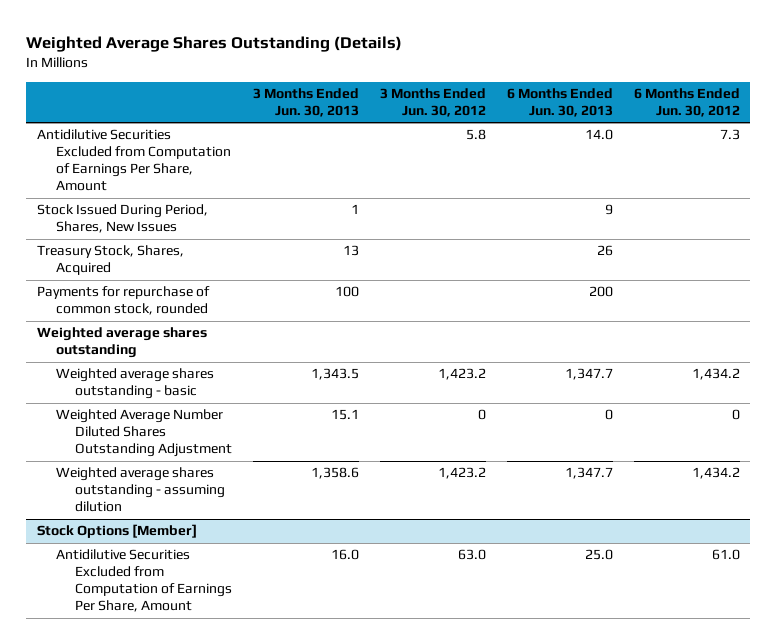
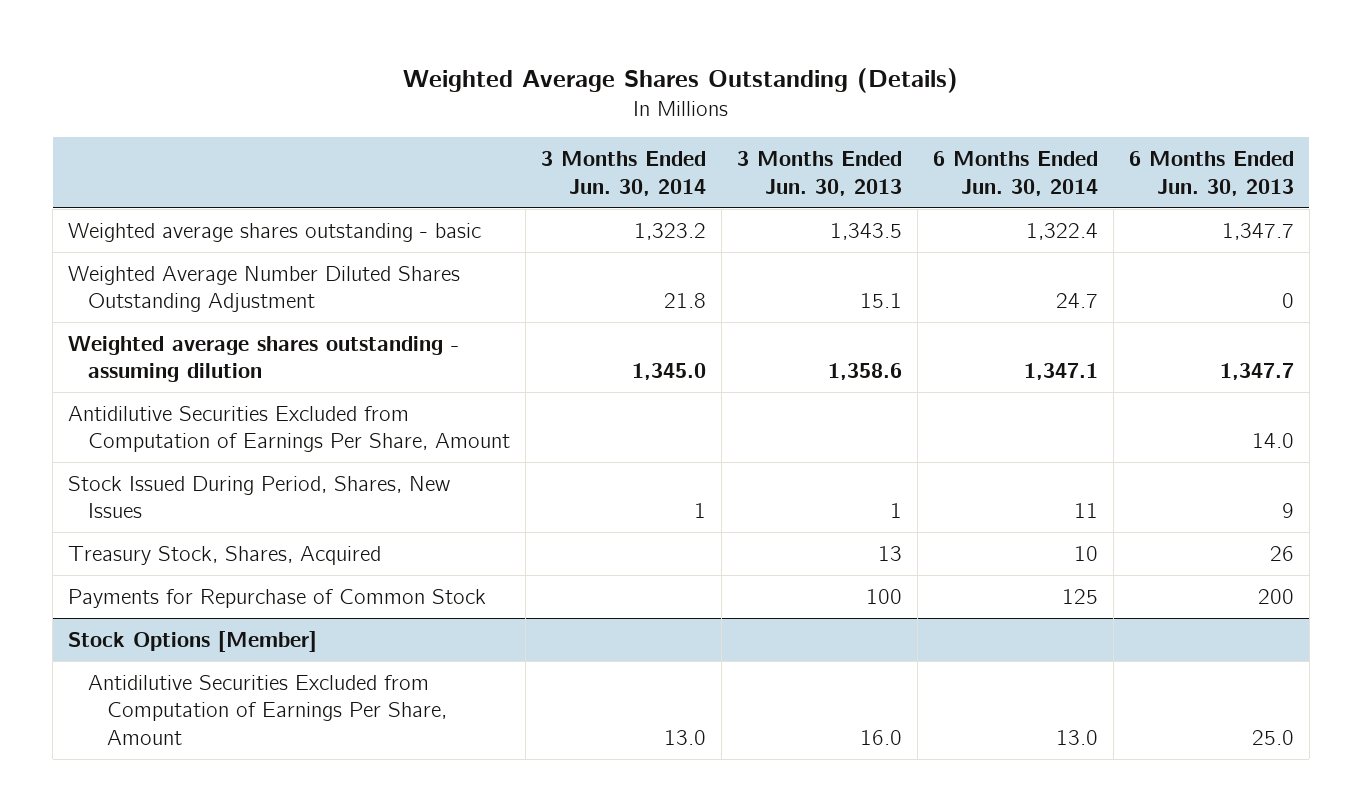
[380,88,487,118] 3 Months Ended Jun. 30, 2012 -> none
[634,88,741,118] 6 Months Ended Jun. 30, 2012 -> none
none -> [540,151,706,196] 3 Months Ended Jun. 30, 2014
none -> [932,151,1098,196] 6 Months Ended Jun. 30, 2014
[36,286,210,316] Payments for repurchase of common stock, rounded -> none
[36,327,207,359] Weighted average shares outstanding -> none
[36,129,231,192] Antidilutive Securities Excluded from Computation of Earnings Per Share, Amount -> [68,405,510,453] Antidilutive Securities Excluded from Computation of Earnings Per Share, Amount
[36,204,208,234] Stock Issued During Period, Shares, New Issues -> [68,475,451,519] Stock Issued During Period, Shares, New Issues
[36,245,184,276] Treasury Stock, Shares, Acquired -> [68,545,382,565] Treasury Stock, Shares, Acquired
none -> [68,588,487,608] Payments for Repurchase of Common Stock

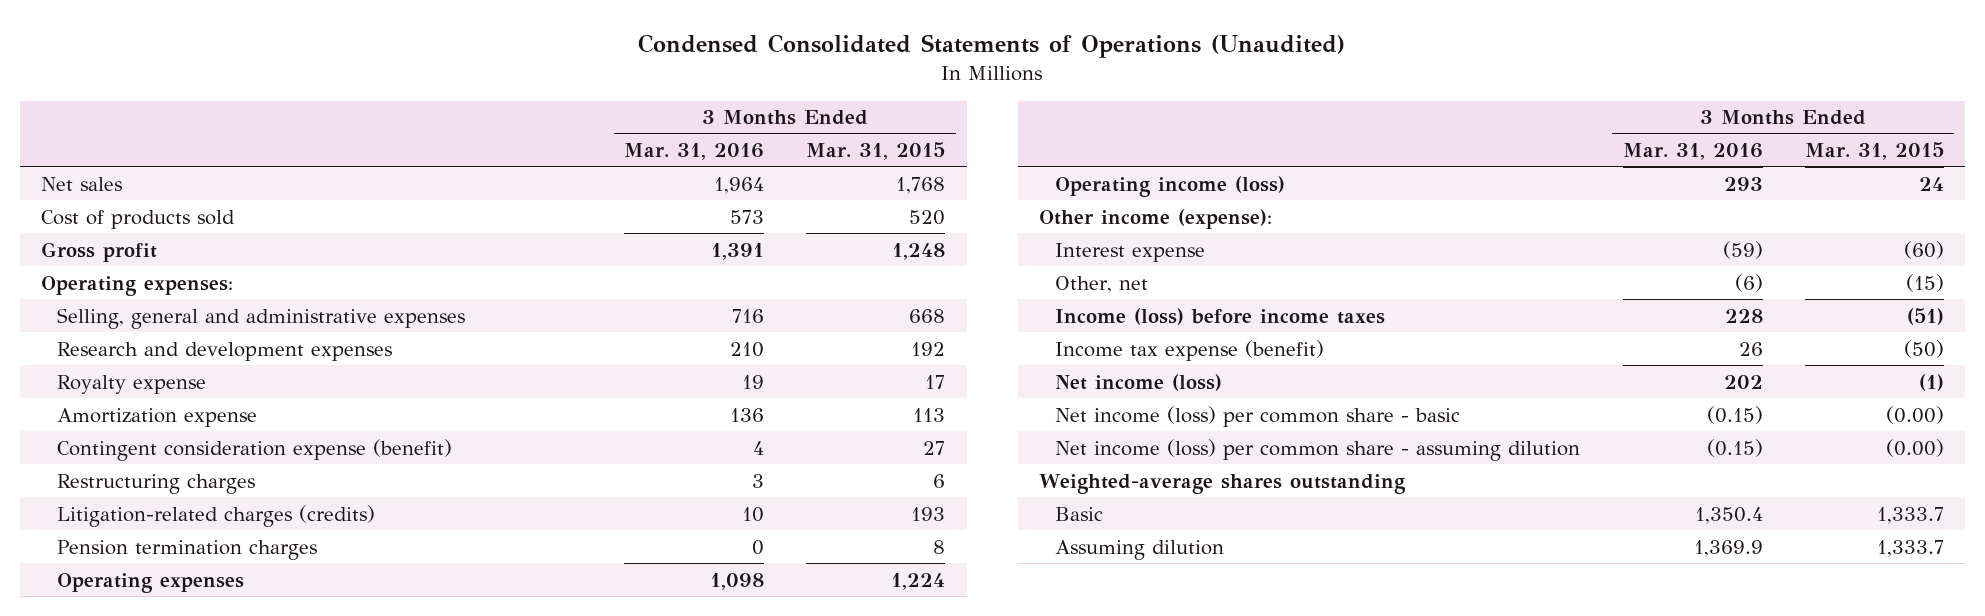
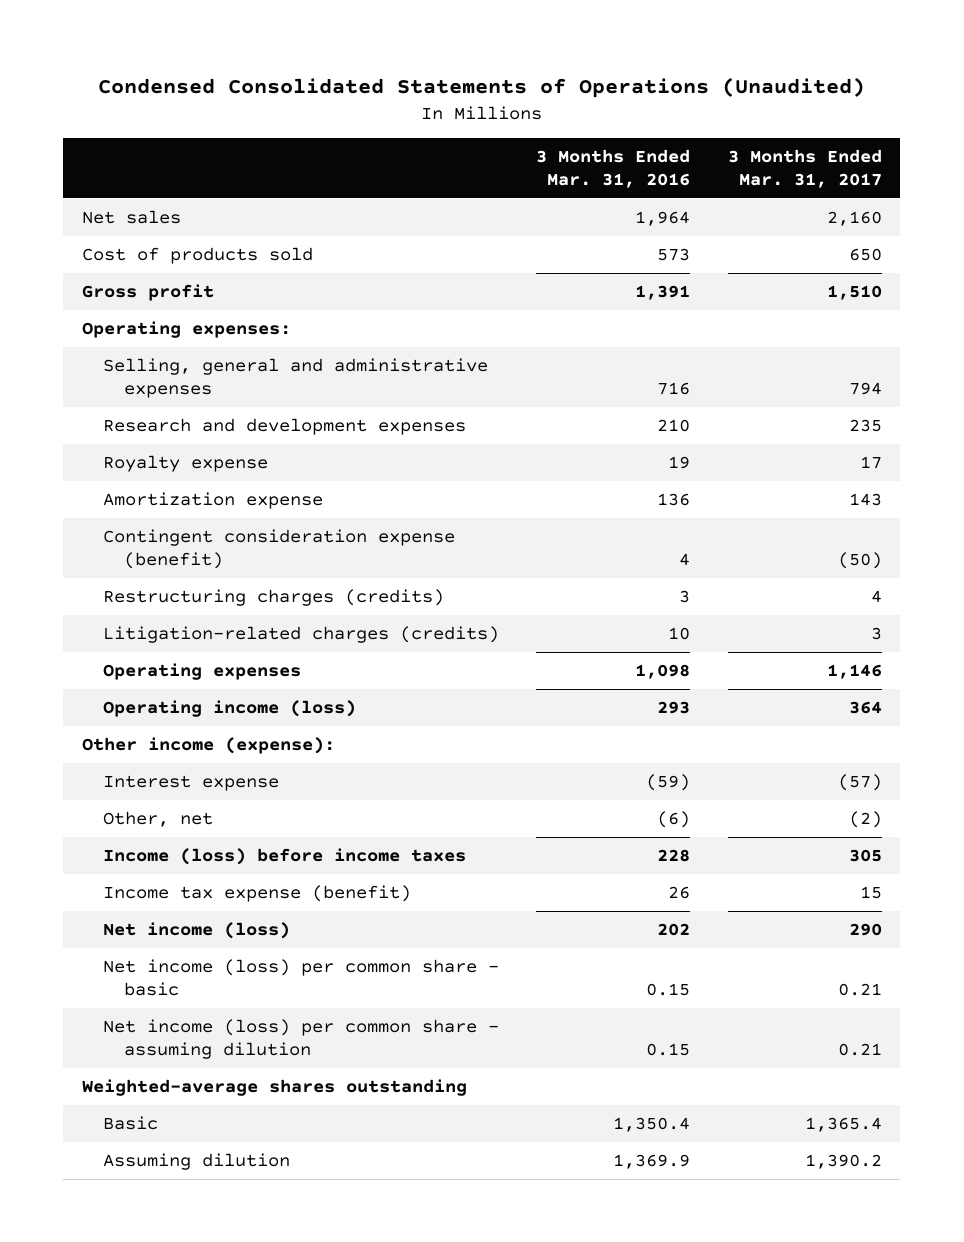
[806,142,946,161] Mar. 31, 2015 -> none
none -> [727,148,882,188] 3 Months Ended Mar. 31, 2017
[57,473,256,494] Restructuring charges -> [102,589,444,607] Restructuring charges (credits)
[57,539,318,560] Pension termination charges -> none
[1706,405,1763,424] (0.15) -> [646,983,691,997] 0.15
[1706,438,1763,457] (0.15) -> [646,1043,691,1057] 0.15

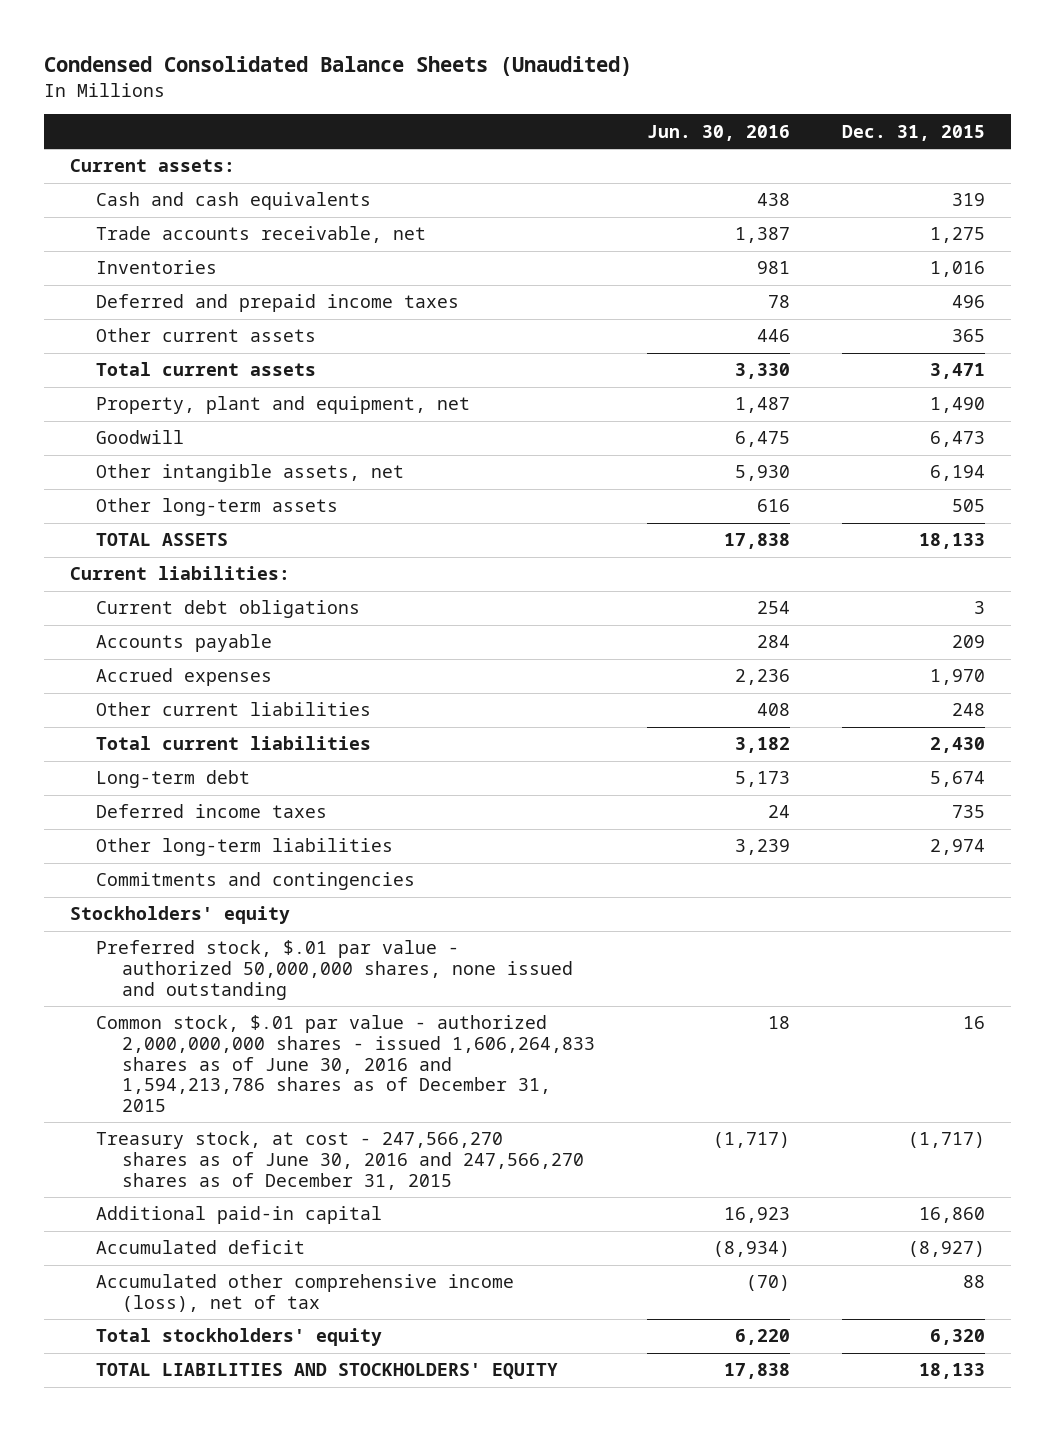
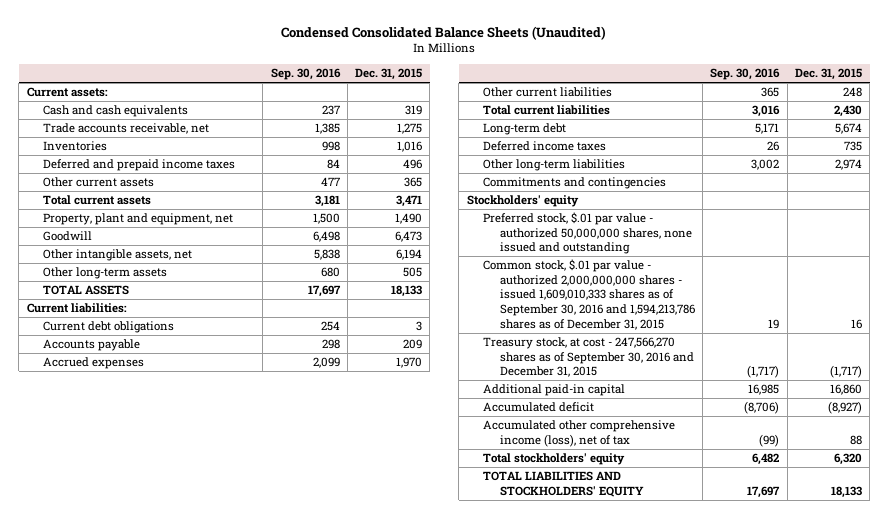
[646,124,790,141] Jun. 30, 2016 -> none
none -> [270,68,341,81] Sep. 30, 2016
[96,1015,595,1113] Common stock, $.01 par value - authorized 2,000,000,000 shares - issued 1,606,264,833 shares as of June 30, 2016 and 1,594,213,786 shares as of December 31, 2015 -> [483,259,695,330] Common stock, $.01 par value - authorized 2,000,000,000 shares - issued 1,609,010,333 shares as of September 30, 2016 and 1,594,213,786 shares as of December 31, 2015
[96,1131,584,1190] Treasury stock, at cost - 247,566,270 shares as of June 30, 2016 and 247,566,270 shares as of December 31, 2015 -> [483,337,694,378] Treasury stock, at cost - 247,566,270 shares as of September 30, 2016 and December 31, 2015

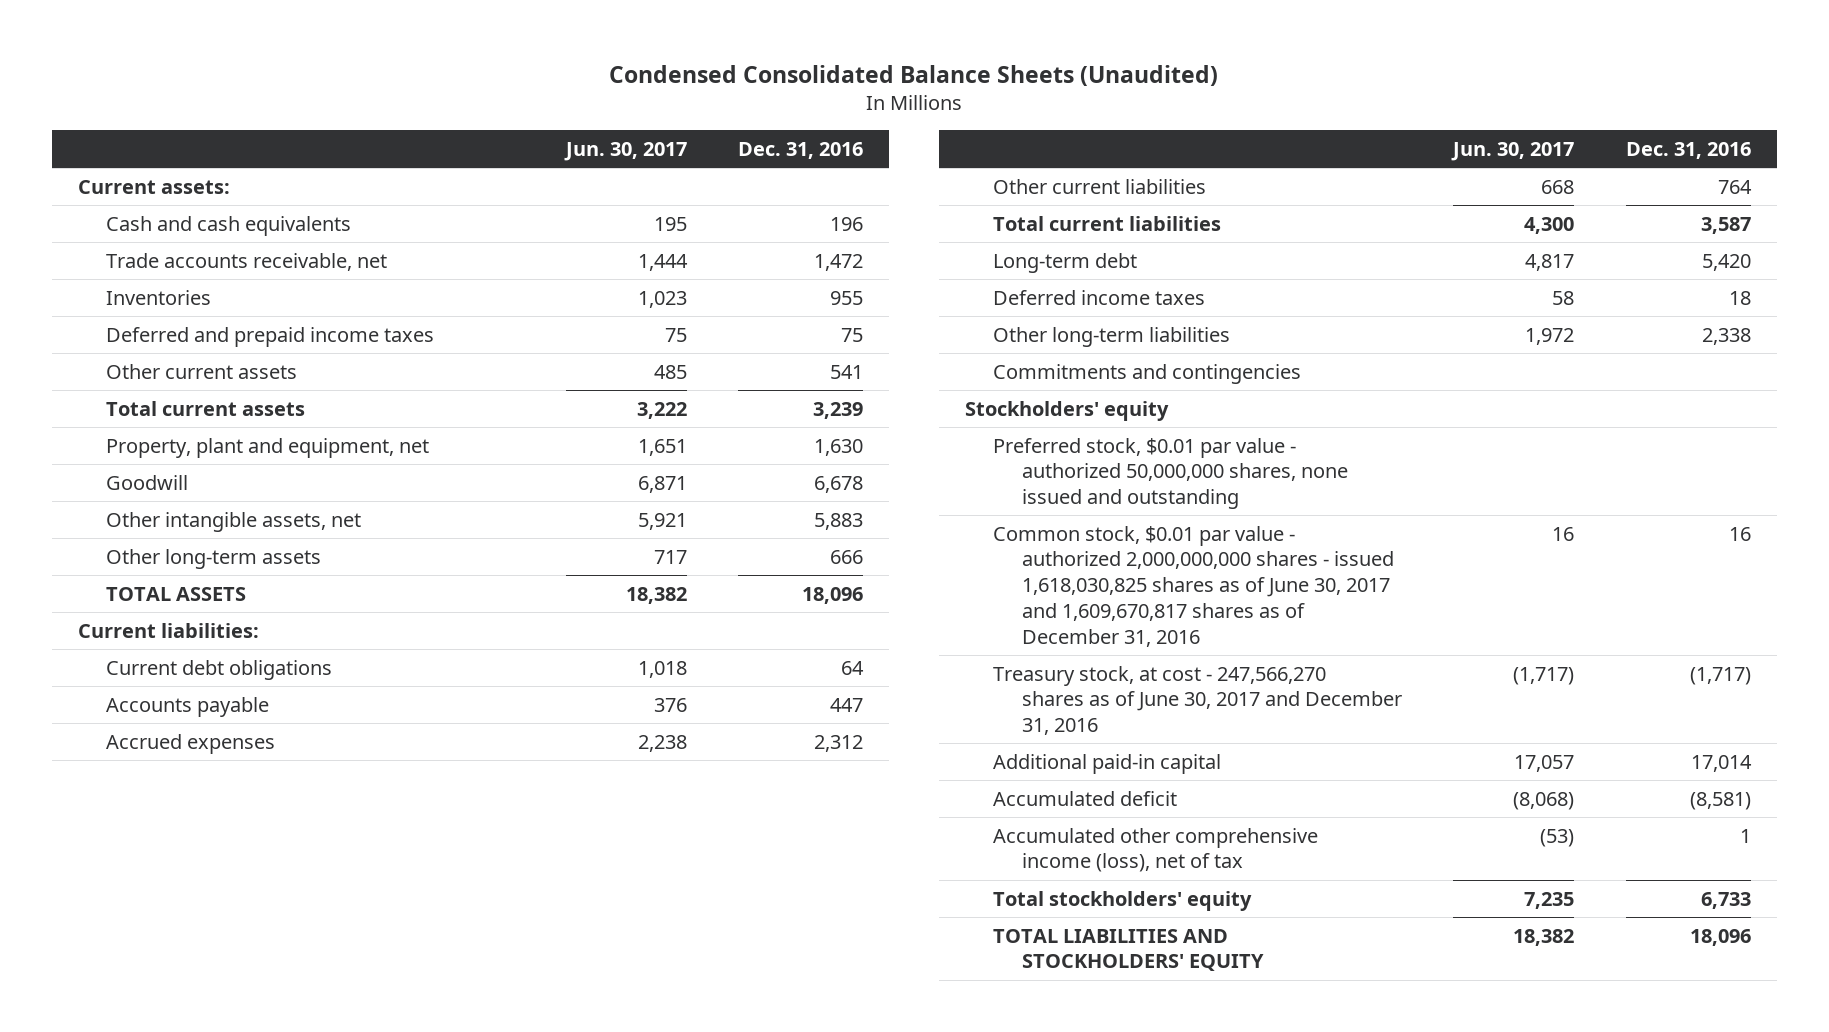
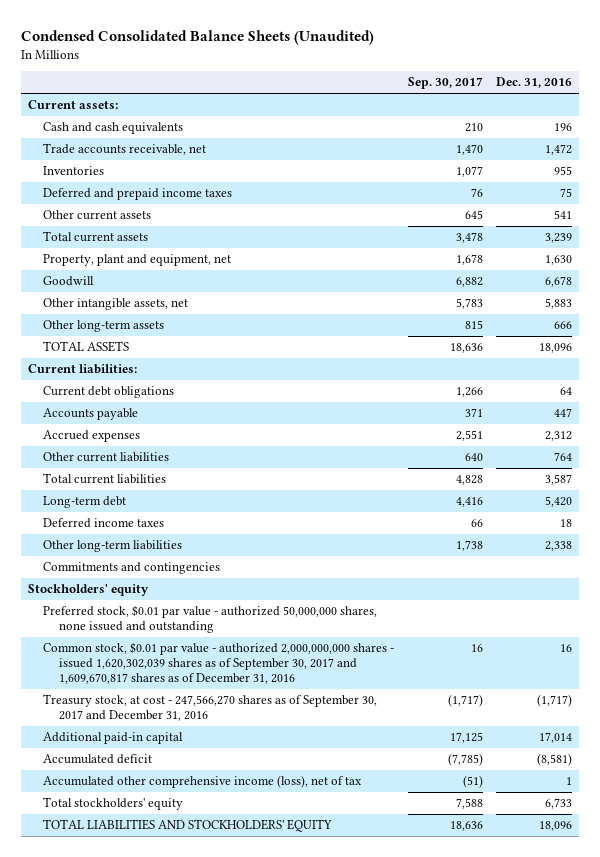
[563,141,687,161] Jun. 30, 2017 -> none
none -> [407,77,483,90] Sep. 30, 2017
[993,525,1394,647] Common stock, $0.01 par value - authorized 2,000,000,000 shares - issued 1,618,030,825 shares as of June 30, 2017 and 1,609,670,817 shares as of December 31, 2016 -> [43,642,395,685] Common stock, $0.01 par value - authorized 2,000,000,000 shares - issued 1,620,302,039 shares as of September 30, 2017 and 1,609,670,817 shares as of December 31, 2016
[993,665,1402,736] Treasury stock, at cost - 247,566,270 shares as of June 30, 2017 and December 31, 2016 -> [43,694,378,722] Treasury stock, at cost - 247,566,270 shares as of September 30, 2017 and December 31, 2016

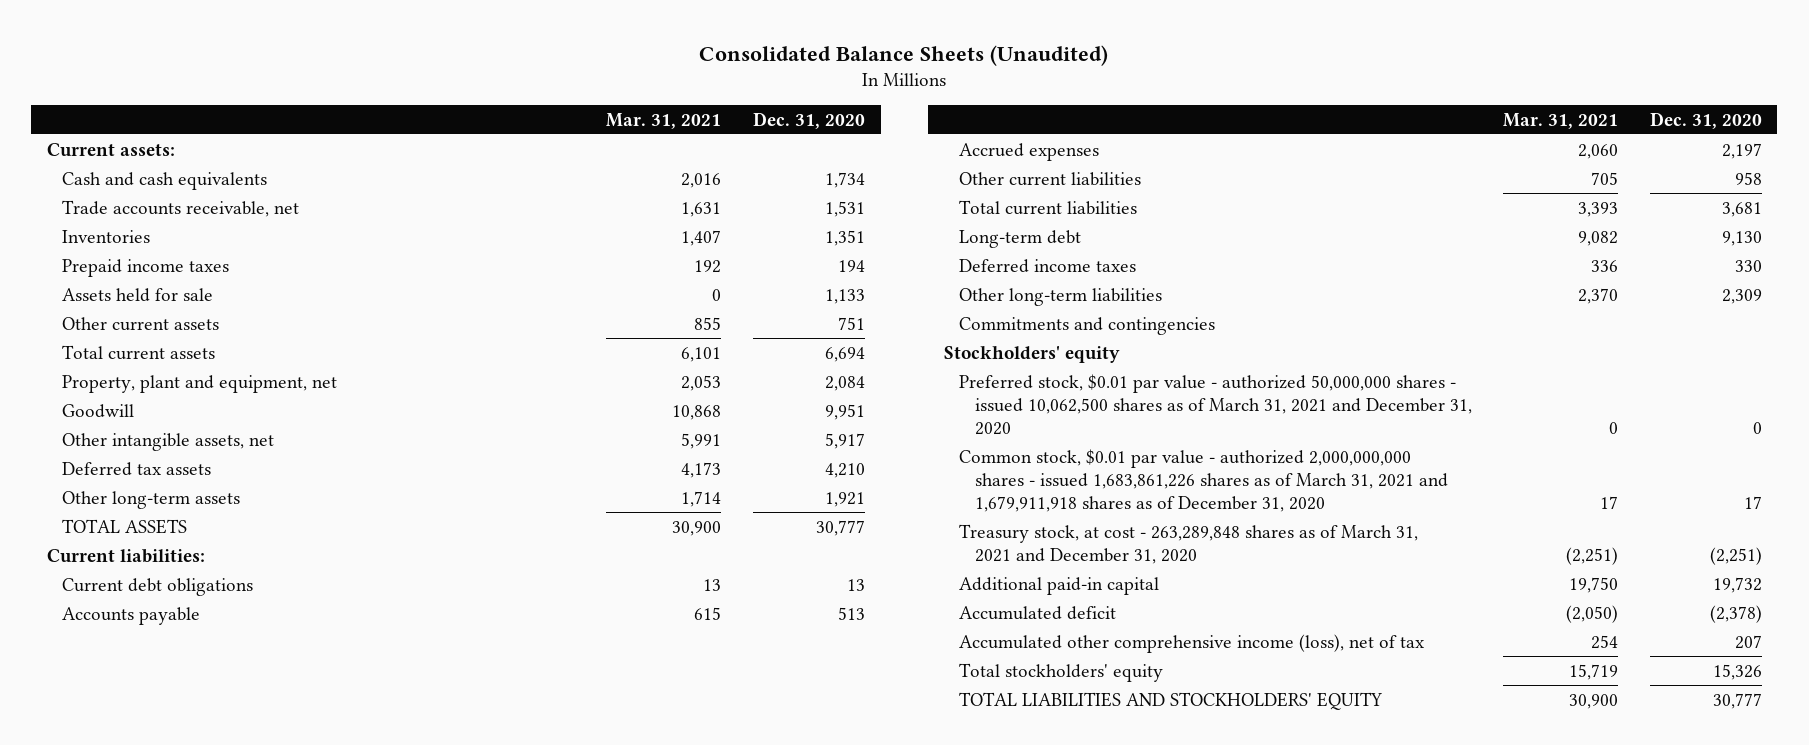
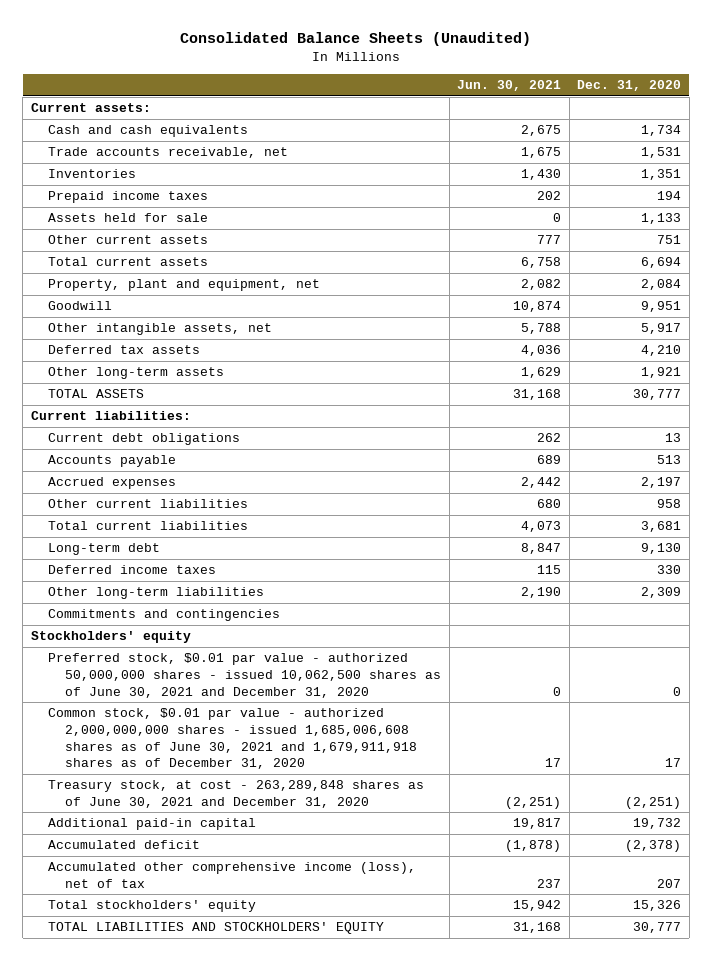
[606,112,722,129] Mar. 31, 2021 -> none
none -> [457,79,562,91] Jun. 30, 2021
[959,373,1472,435] Preferred stock, $0.01 par value - authorized 50,000,000 shares - issued 10,062,500 shares as of March 31, 2021 and December 31, 2020 -> [47,653,442,698] Preferred stock, $0.01 par value - authorized 50,000,000 shares - issued 10,062,500 shares as of June 30, 2021 and December 31, 2020
[959,448,1448,512] Common stock, $0.01 par value - authorized 2,000,000,000 shares - issued 1,683,861,226 shares as of March 31, 2021 and 1,679,911,918 shares as of December 31, 2020 -> [47,708,418,770] Common stock, $0.01 par value - authorized 2,000,000,000 shares - issued 1,685,006,608 shares as of June 30, 2021 and 1,679,911,918 shares as of December 31, 2020
[959,523,1419,564] Treasury stock, at cost - 263,289,848 shares as of March 31, 2021 and December 31, 2020 -> [47,780,424,808] Treasury stock, at cost - 263,289,848 shares as of June 30, 2021 and December 31, 2020

